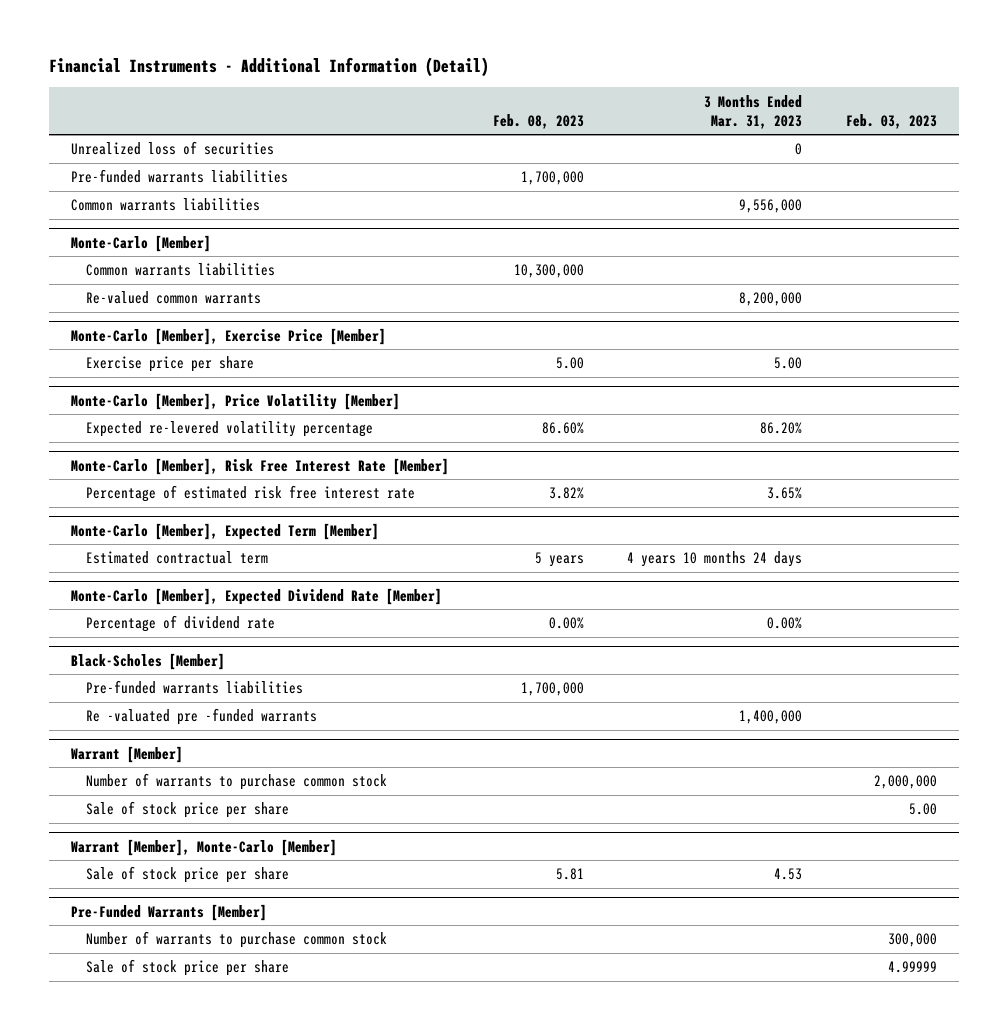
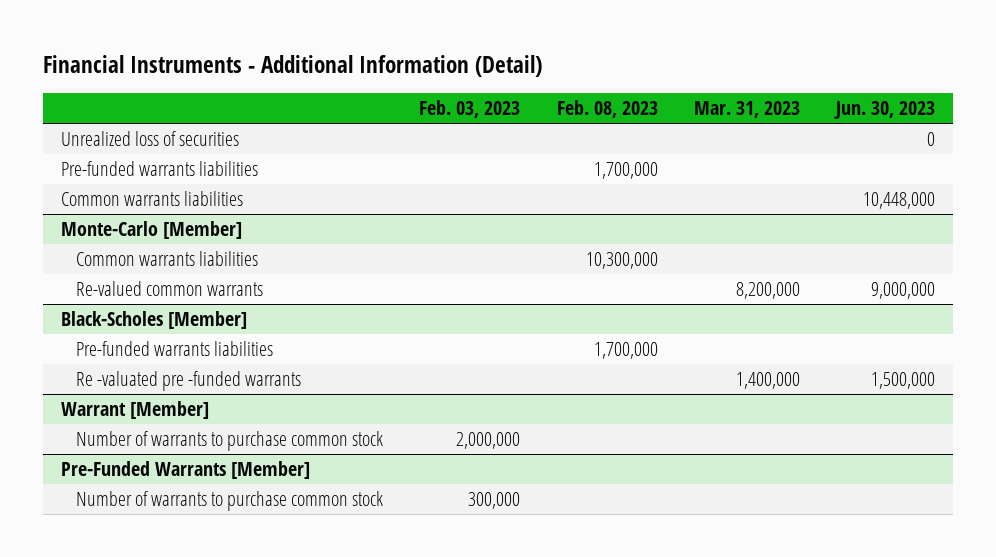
[704,94,803,129] 3 Months Ended Mar. 31, 2023 -> none
none -> [693,101,800,119] Mar. 31, 2023
none -> [834,101,936,120] Jun. 30, 2023
[70,327,386,345] Monte-Carlo [Member], Exercise Price [Member] -> none
[85,356,254,373] Exercise price per share -> none
[70,392,400,410] Monte-Carlo [Member], Price Volatility [Member] -> none
[85,421,373,438] Expected re-levered volatility percentage -> none
[70,457,449,475] Monte-Carlo [Member], Risk Free Interest Rate [Member] -> none
[85,485,415,503] Percentage of estimated risk free interest rate -> none
[70,522,379,540] Monte-Carlo [Member], Expected Term [Member] -> none
[85,551,268,565] Estimated contractual term -> none
[70,587,442,605] Monte-Carlo [Member], Expected Dividend Rate [Member] -> none
[85,615,275,633] Percentage of dividend rate -> none
[85,801,289,819] Sale of stock price per share -> none
[70,838,337,856] Warrant [Member], Monte-Carlo [Member] -> none
[85,866,289,884] Sale of stock price per share -> none
[85,959,289,977] Sale of stock price per share -> none

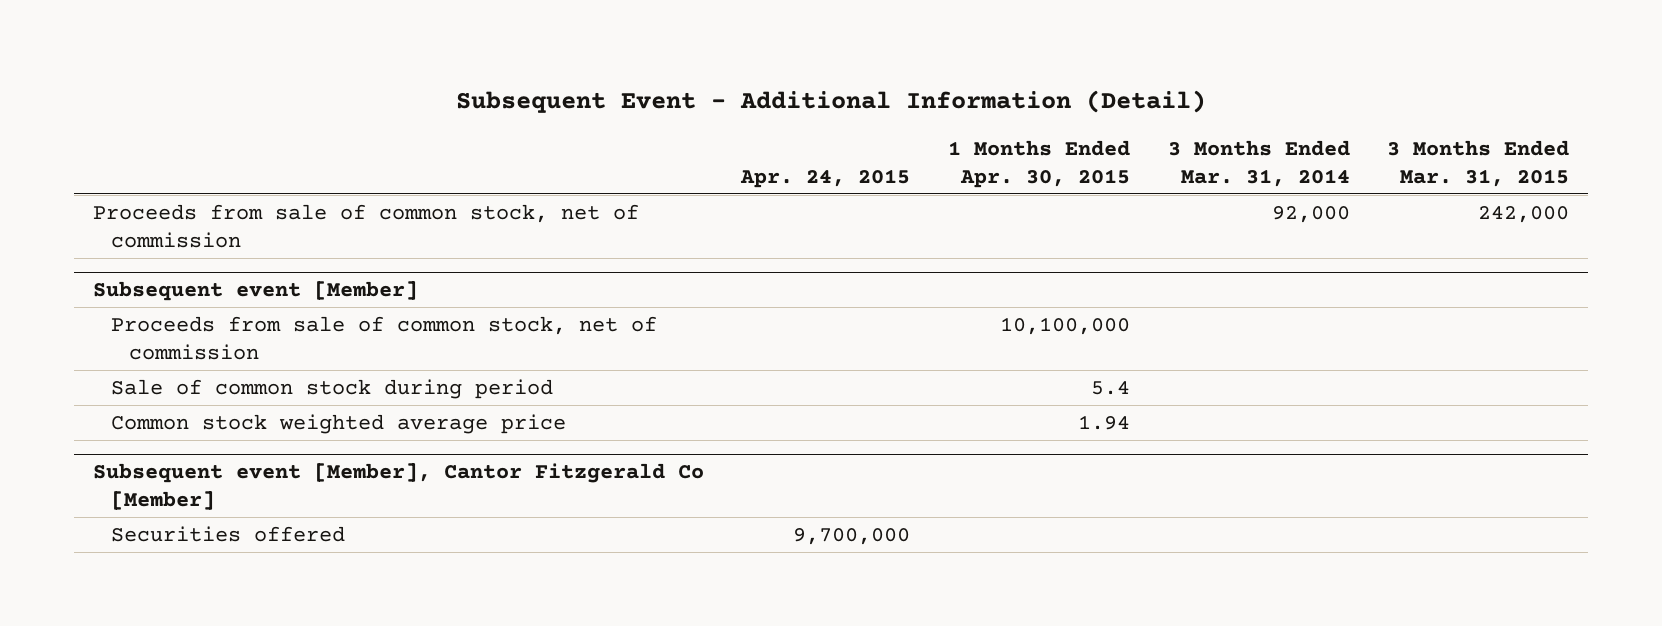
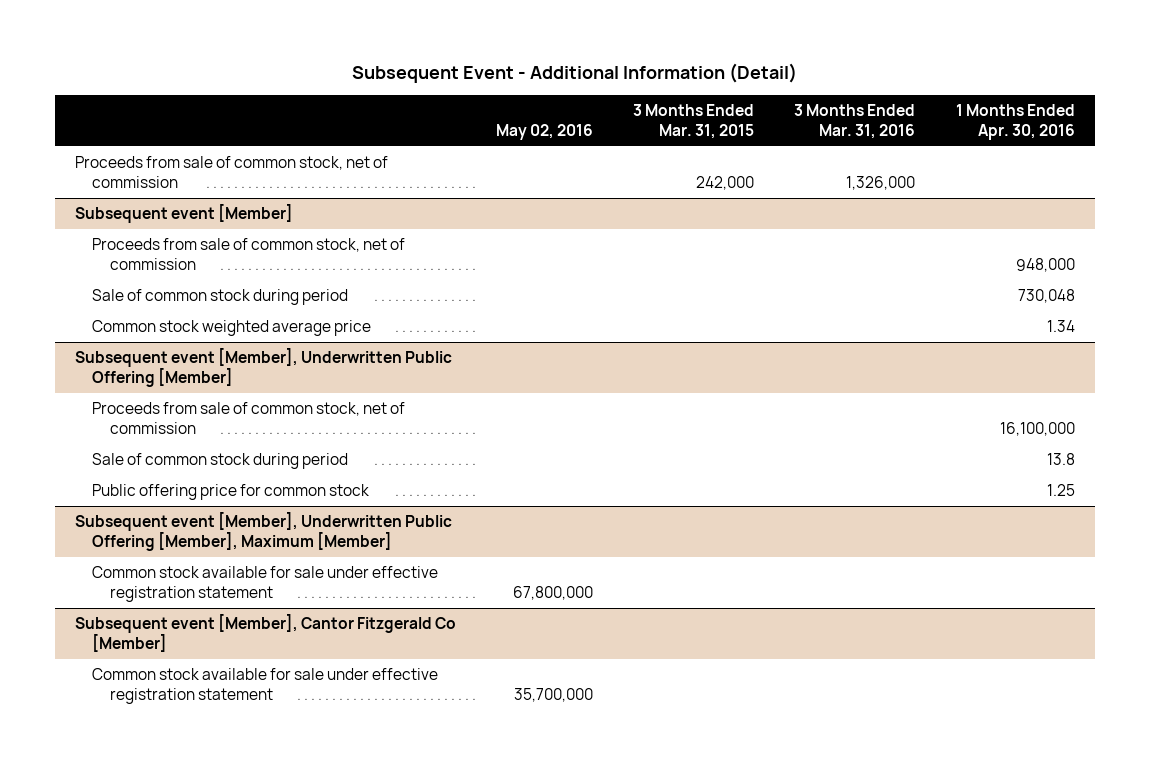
[740,168,911,188] Apr. 24, 2015 -> none
[947,139,1130,188] 1 Months Ended Apr. 30, 2015 -> none
[1167,139,1350,187] 3 Months Ended Mar. 31, 2014 -> none
none -> [496,124,594,141] May 02, 2016
none -> [794,104,916,140] 3 Months Ended Mar. 31, 2016
none -> [955,104,1075,141] 1 Months Ended Apr. 30, 2016
none -> [74,348,452,388] Subsequent event [Member], Underwritten Public Offering [Member]
none -> [92,402,406,435] Proceeds from sale of common stock, net of commission
none -> [92,453,349,470] Sale of common stock during period
none -> [92,484,370,501] Public offering price for common stock
none -> [74,512,452,552] Subsequent event [Member], Underwritten Public Offering [Member], Maximum [Member]
none -> [92,566,439,603] Common stock available for sale under effective registration statement
[110,525,345,542] Securities offered -> [92,668,439,705] Common stock available for sale under effective registration statement

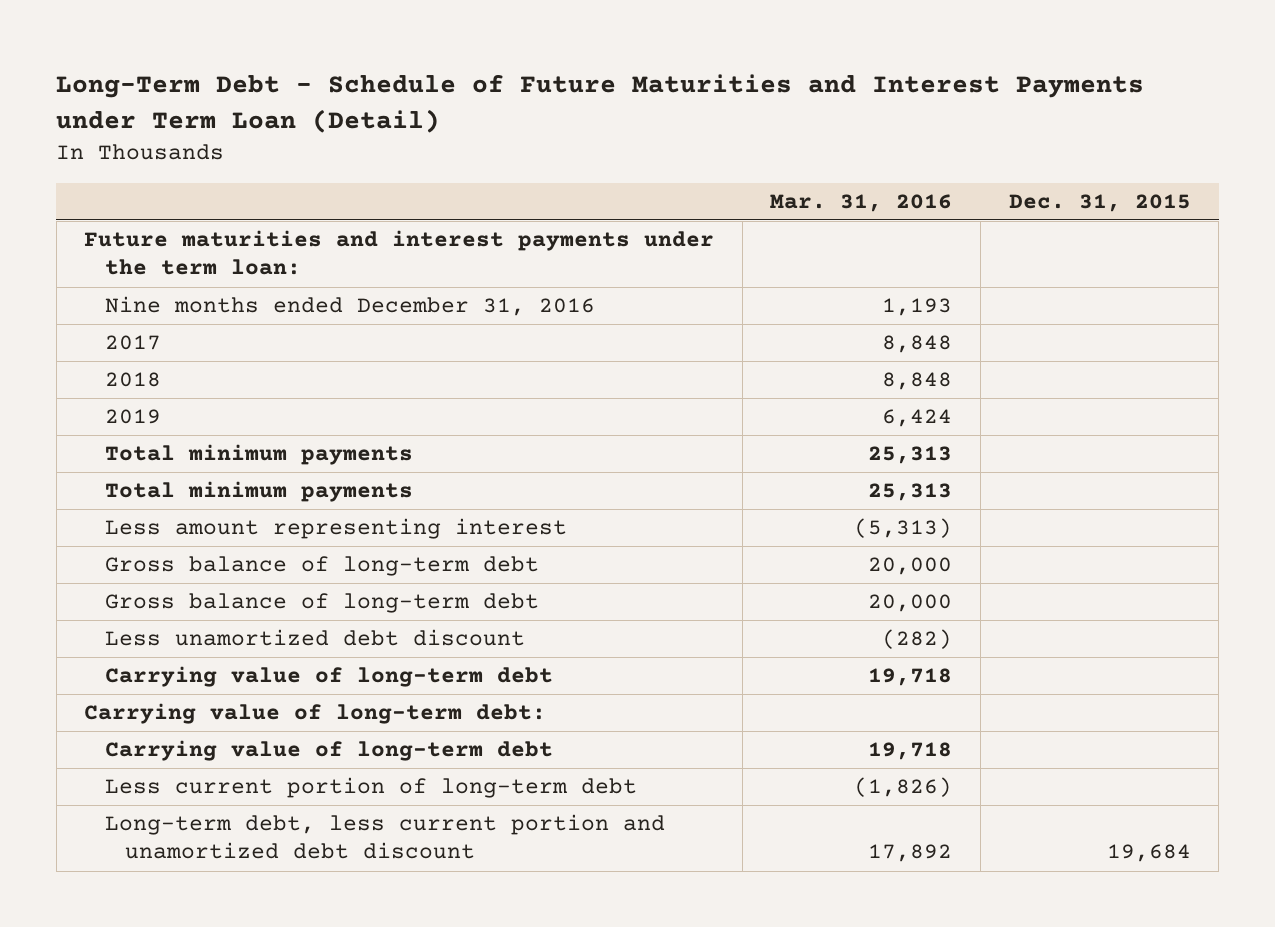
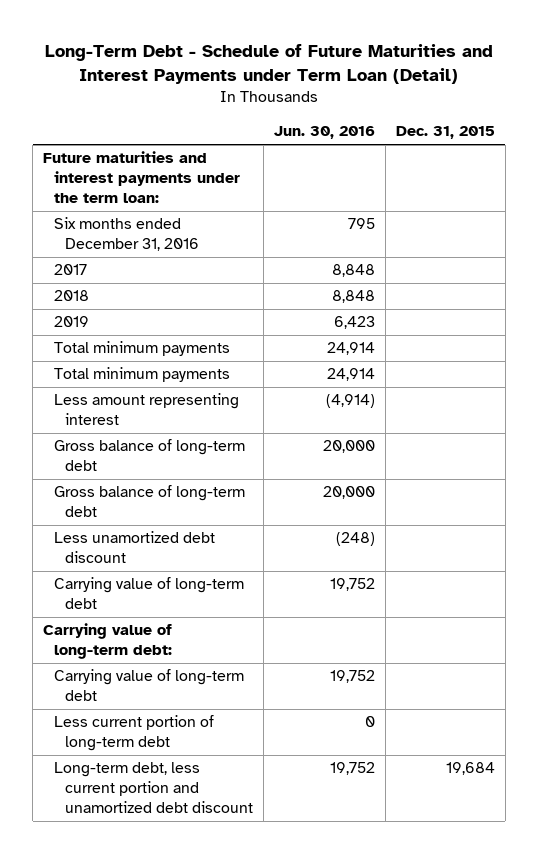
[770,193,953,212] Mar. 31, 2016 -> none
none -> [273,126,375,140] Jun. 30, 2016
[104,296,595,317] Nine months ended December 31, 2016 -> [54,217,200,252] Six months ended December 31, 2016

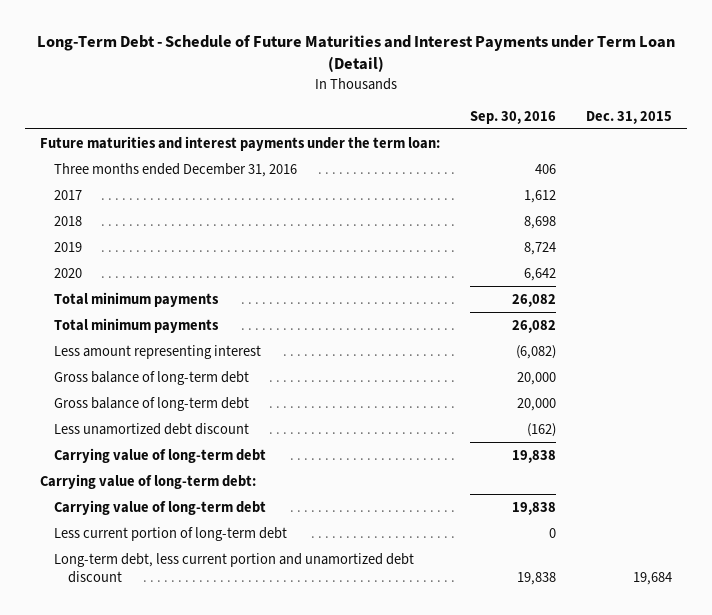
[273,126,375,140] Jun. 30, 2016 -> none
none -> [470,110,557,124] Sep. 30, 2016
[54,217,200,252] Six months ended December 31, 2016 -> [53,162,297,177] Three months ended December 31, 2016
none -> [53,267,82,278] 2020

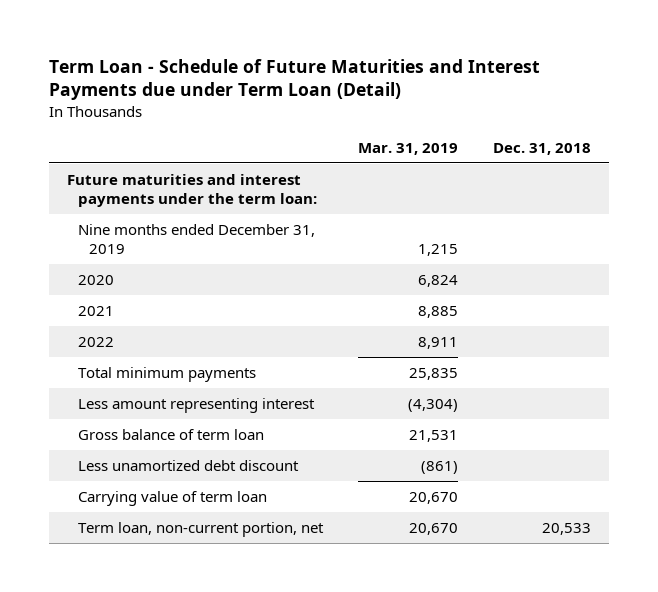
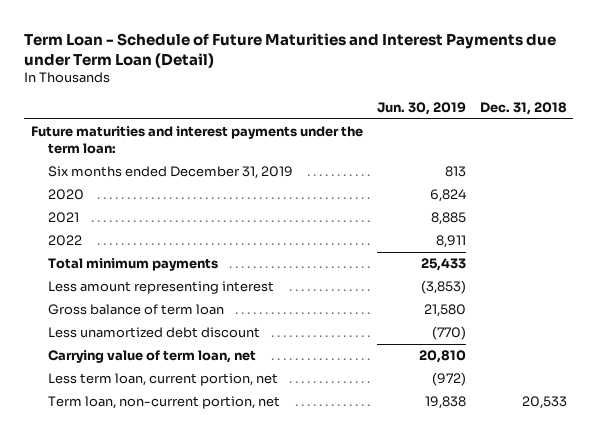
[358,142,459,155] Mar. 31, 2019 -> none
none -> [376,101,466,115] Jun. 30, 2019
[78,223,316,254] Nine months ended December 31, 2019 -> [48,166,294,180] Six months ended December 31, 2019
[78,490,268,506] Carrying value of term loan -> [48,350,257,364] Carrying value of term loan, net
none -> [48,373,279,387] Less term loan, current portion, net

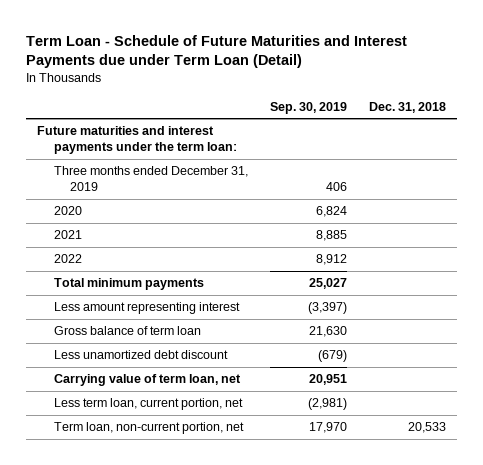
[376,101,466,115] Jun. 30, 2019 -> none
none -> [269,101,347,114] Sep. 30, 2019
[48,166,294,180] Six months ended December 31, 2019 -> [53,166,248,192] Three months ended December 31, 2019

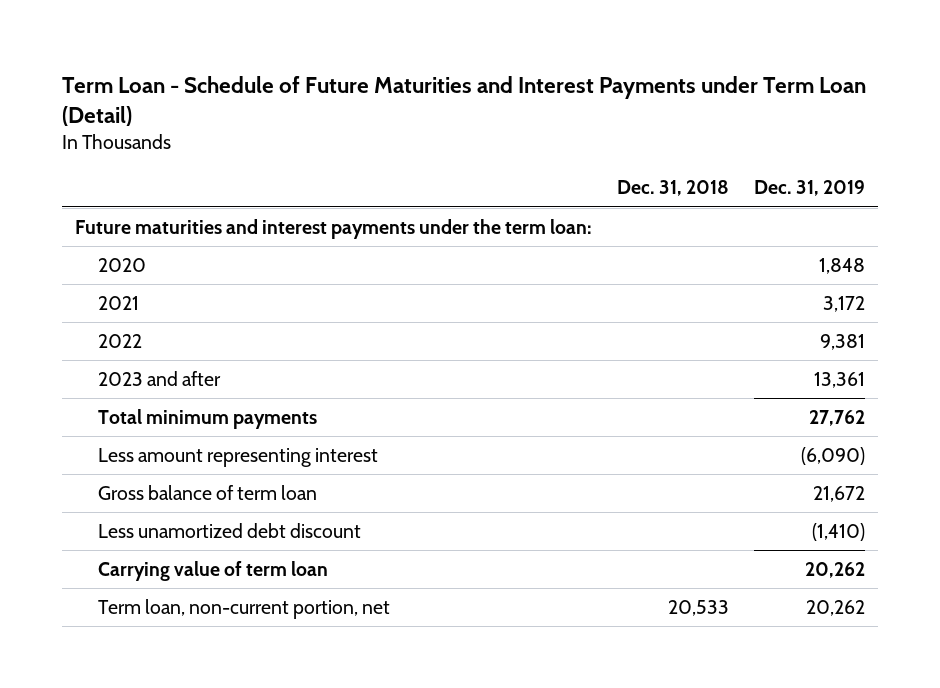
[26,34,408,68] Term Loan - Schedule of Future Maturities and Interest Payments due under Term Loan (Detail) -> [62,75,867,126] Term Loan - Schedule of Future Maturities and Interest Payments under Term Loan (Detail)
[269,101,347,114] Sep. 30, 2019 -> none
none -> [754,180,866,197] Dec. 31, 2019
[53,166,248,192] Three months ended December 31, 2019 -> none
none -> [97,370,221,386] 2023 and after
[53,398,243,411] Less term loan, current portion, net -> none
[53,374,241,387] Carrying value of term loan, net -> [97,560,328,581] Carrying value of term loan

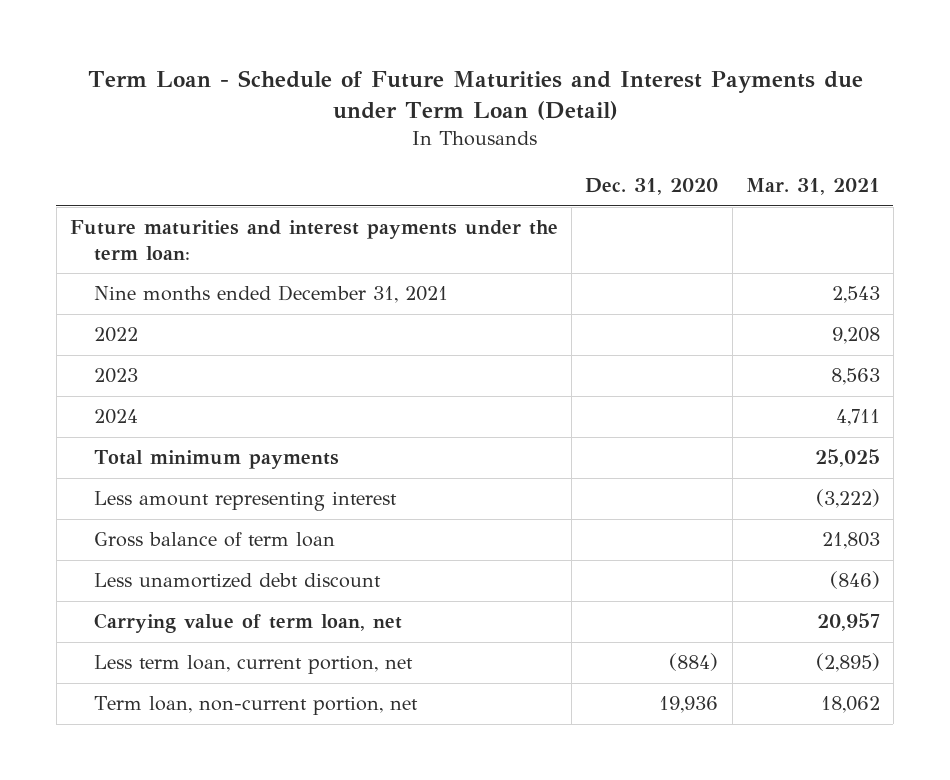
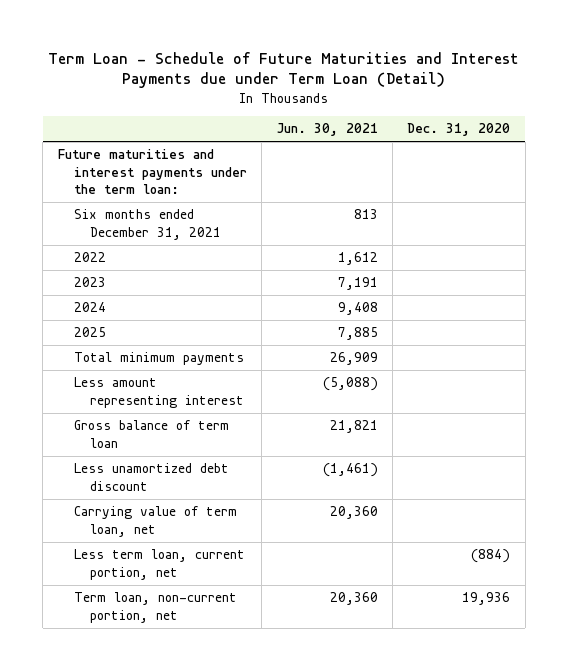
[745,178,880,196] Mar. 31, 2021 -> none
none -> [276,123,378,137] Jun. 30, 2021
[94,285,449,304] Nine months ended December 31, 2021 -> [73,209,222,240] Six months ended December 31, 2021
none -> [73,327,106,338] 2025

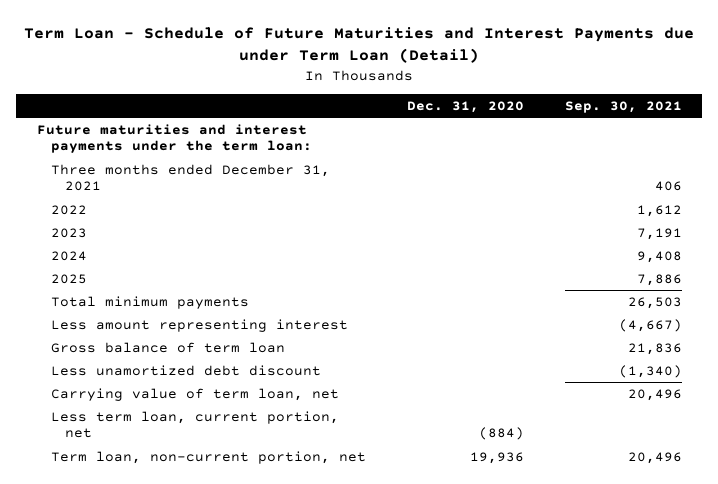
[276,123,378,137] Jun. 30, 2021 -> none
none -> [564,100,682,113] Sep. 30, 2021
[73,209,222,240] Six months ended December 31, 2021 -> [50,163,330,192] Three months ended December 31, 2021

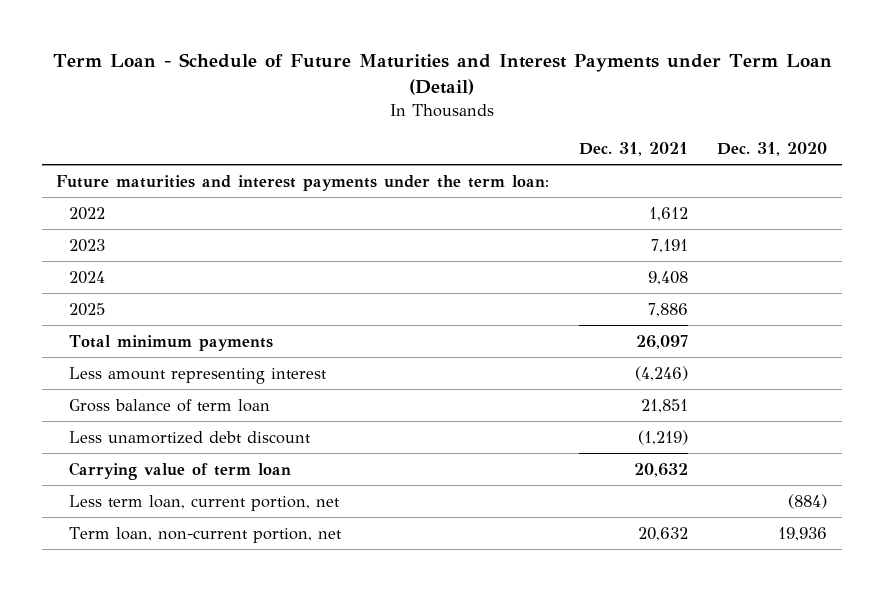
[24,27,695,64] Term Loan - Schedule of Future Maturities and Interest Payments due under Term Loan (Detail) -> [52,53,832,96] Term Loan - Schedule of Future Maturities and Interest Payments under Term Loan (Detail)
[564,100,682,113] Sep. 30, 2021 -> none
none -> [578,142,688,157] Dec. 31, 2021
[50,163,330,192] Three months ended December 31, 2021 -> none
[50,387,339,401] Carrying value of term loan, net -> [68,461,291,480] Carrying value of term loan

